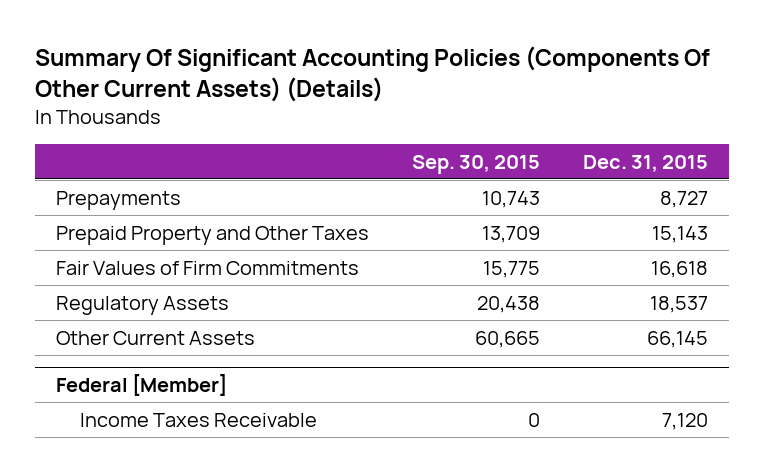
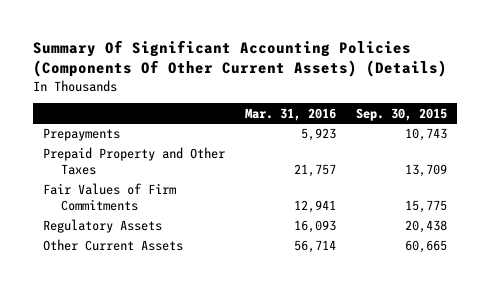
[583,154,709,172] Dec. 31, 2015 -> none
none -> [245,107,337,121] Mar. 31, 2016
[56,374,228,397] Federal [Member] -> none
[80,412,318,427] Income Taxes Receivable -> none

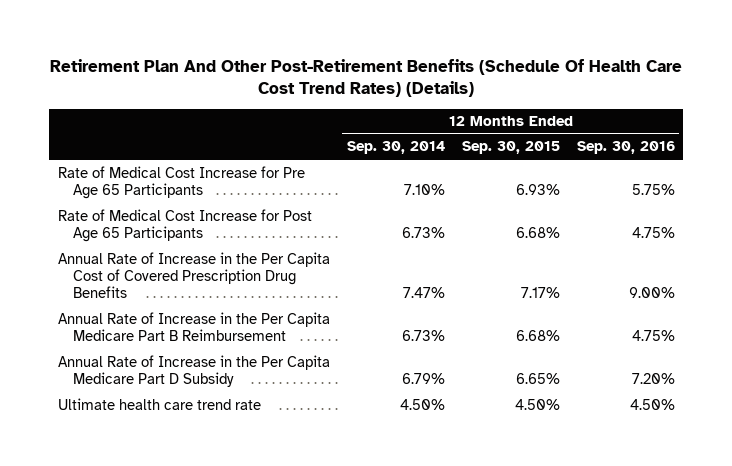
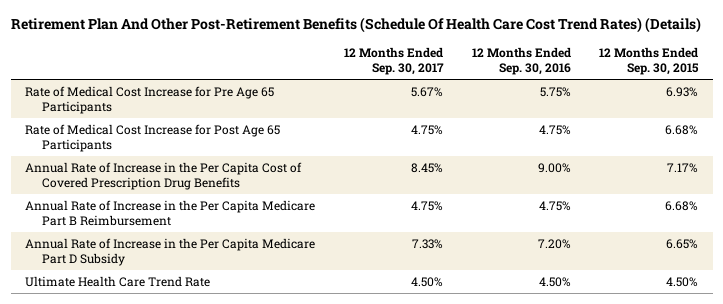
[346,141,445,155] Sep. 30, 2014 -> none
none -> [343,47,444,75] 12 Months Ended Sep. 30, 2017
[57,397,261,410] Ultimate health care trend rate -> [25,275,211,287] Ultimate Health Care Trend Rate

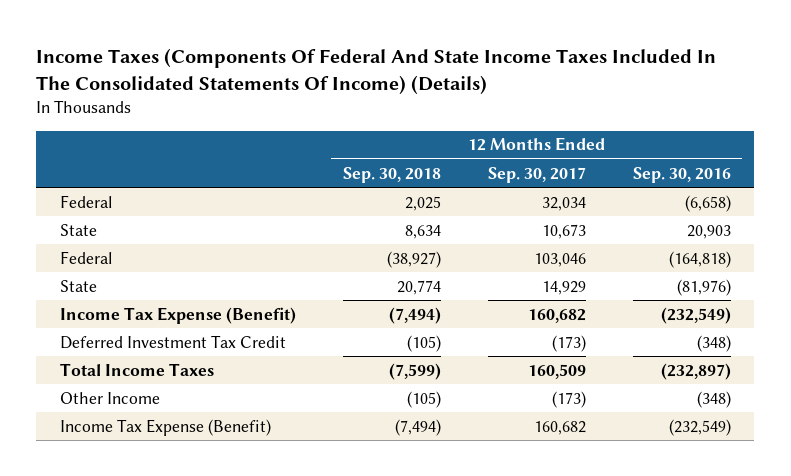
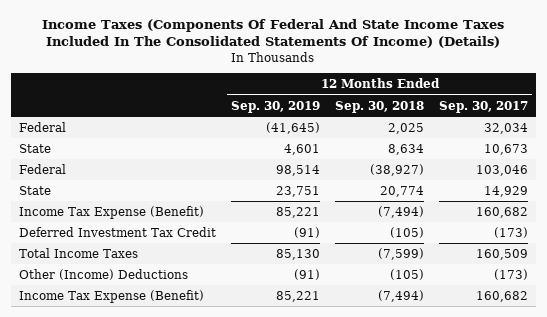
[632,166,731,183] Sep. 30, 2016 -> none
none -> [230,100,320,113] Sep. 30, 2019
[59,391,160,404] Other Income -> [18,268,188,280] Other (Income) Deductions

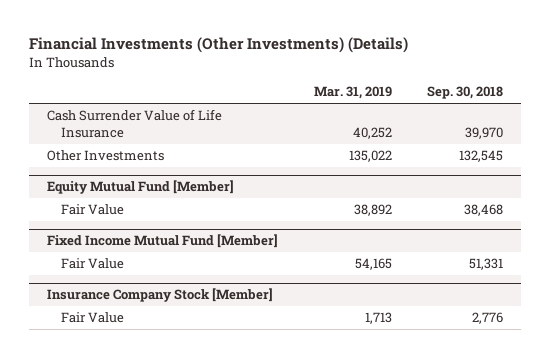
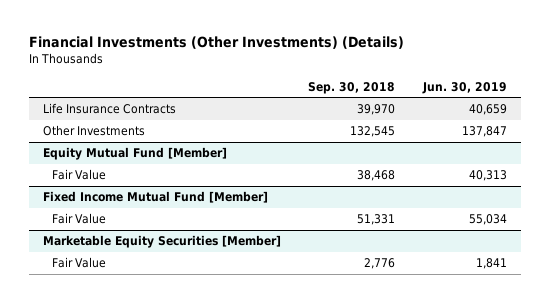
[313,86,392,100] Mar. 31, 2019 -> none
none -> [422,81,508,94] Jun. 30, 2019
[46,109,222,138] Cash Surrender Value of Life Insurance -> [42,103,176,115] Life Insurance Contracts
[46,288,273,303] Insurance Company Stock [Member] -> none
none -> [42,235,281,249] Marketable Equity Securities [Member]

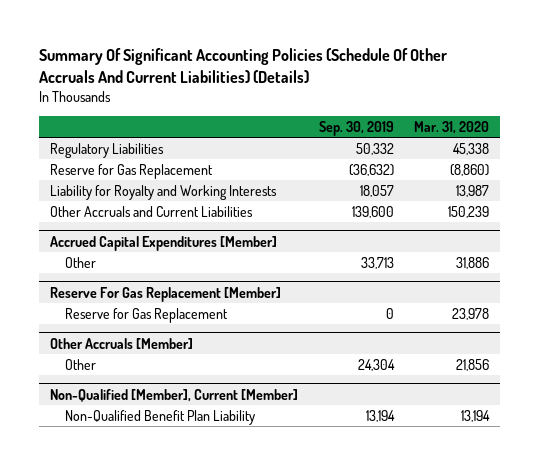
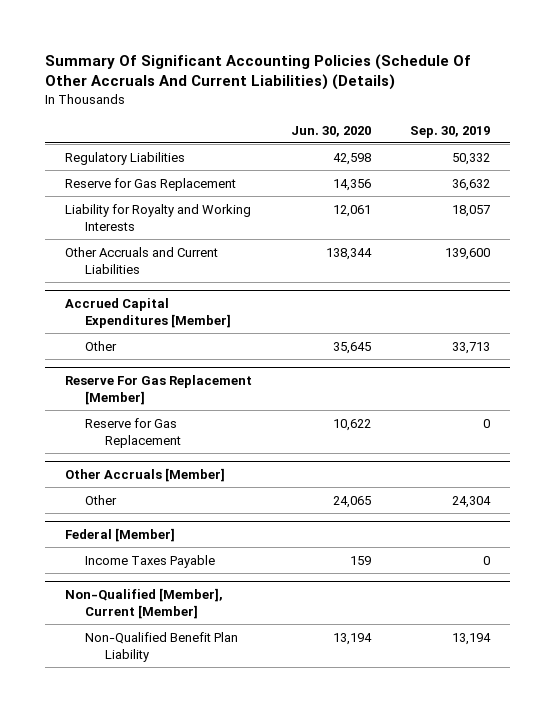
[414,120,490,134] Mar. 31, 2020 -> none
none -> [291,125,372,137] Jun. 30, 2020
[348,163,394,176] (36,632) -> [452,178,491,191] 36,632
none -> [64,528,175,543] Federal [Member]
none -> [84,554,215,568] Income Taxes Payable

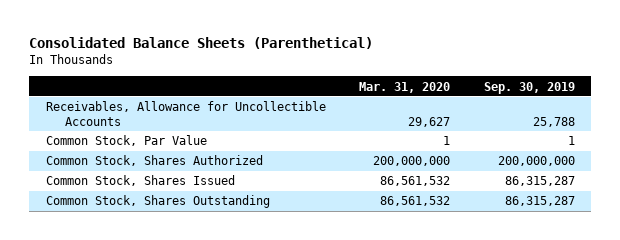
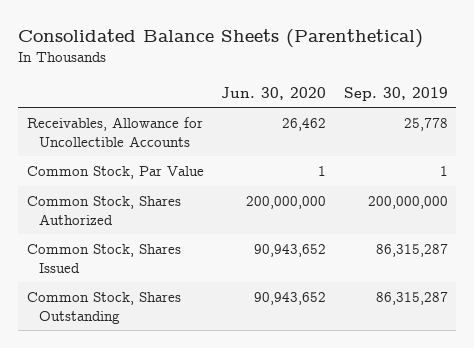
[359,81,451,93] Mar. 31, 2020 -> none
none -> [221,86,327,100] Jun. 30, 2020
[532,116,575,127] 25,788 -> [403,118,448,132] 25,778

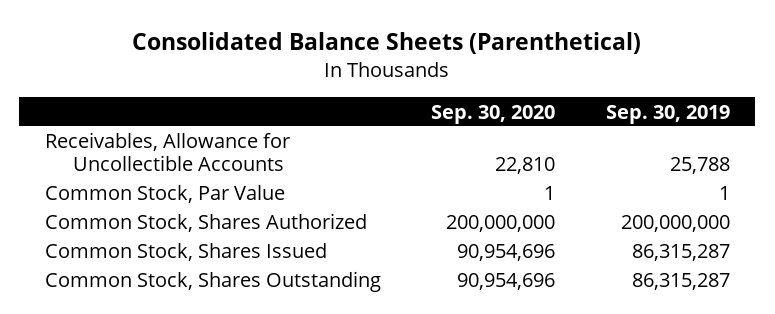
[221,86,327,100] Jun. 30, 2020 -> none
none -> [431,104,556,124] Sep. 30, 2020
[403,118,448,132] 25,778 -> [669,157,730,175] 25,788

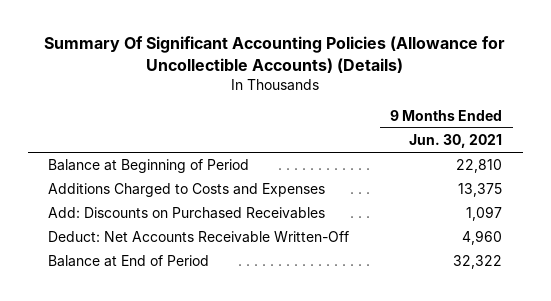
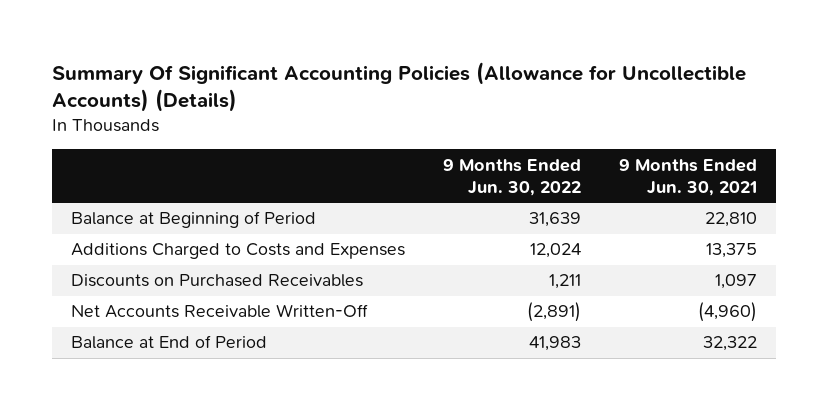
none -> [443,158,582,197] 9 Months Ended Jun. 30, 2022
[48,207,326,220] Add: Discounts on Purchased Receivables -> [71,274,364,288] Discounts on Purchased Receivables
[48,231,350,244] Deduct: Net Accounts Receivable Written-Off -> [71,304,369,319] Net Accounts Receivable Written-Off
[462,230,503,246] 4,960 -> [698,302,758,323] (4,960)

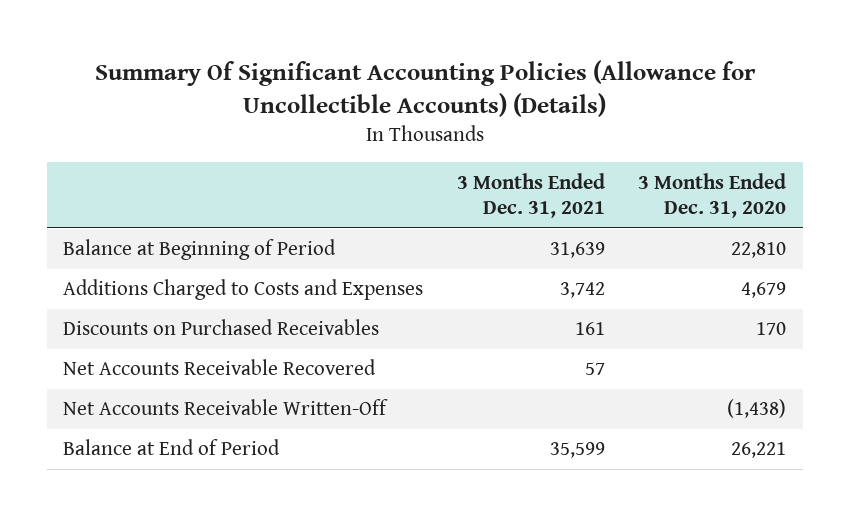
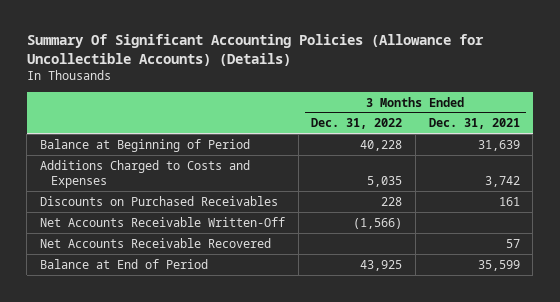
[637,172,786,219] 3 Months Ended Dec. 31, 2020 -> none
none -> [311,118,403,130] Dec. 31, 2022
[63,359,377,376] Net Accounts Receivable Recovered -> [39,237,271,248] Net Accounts Receivable Recovered

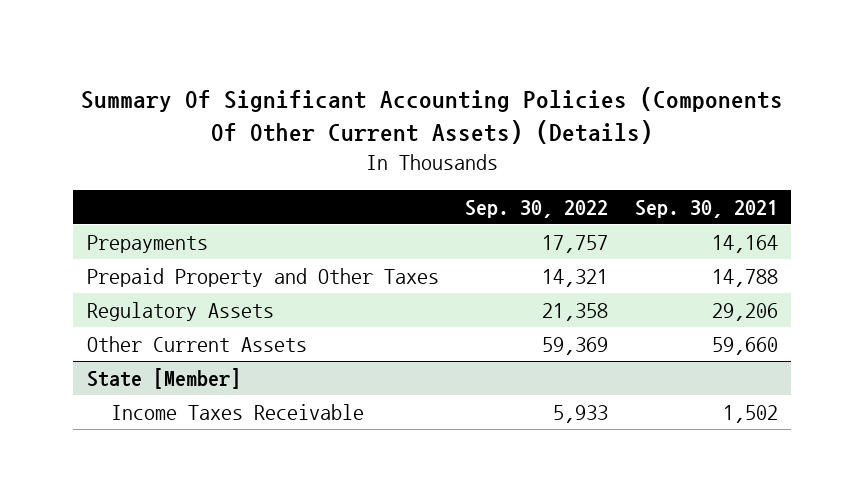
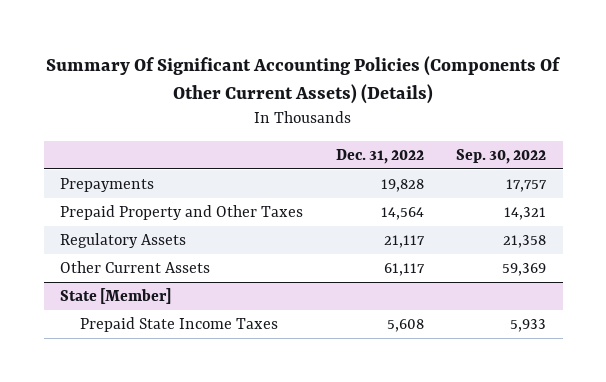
[634,200,778,219] Sep. 30, 2021 -> none
none -> [335,148,424,164] Dec. 31, 2022
[111,403,365,420] Income Taxes Receivable -> [79,317,278,333] Prepaid State Income Taxes

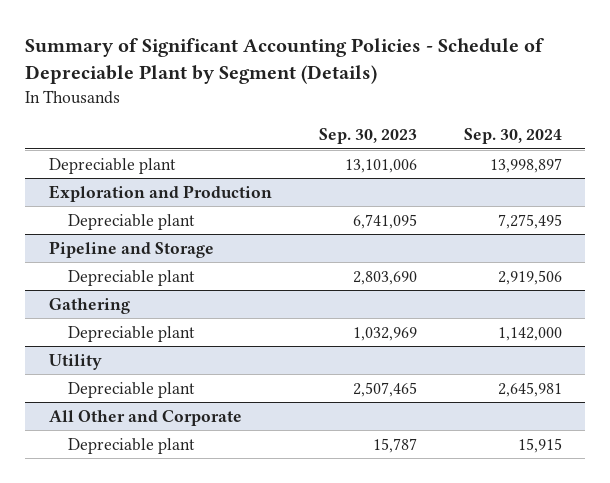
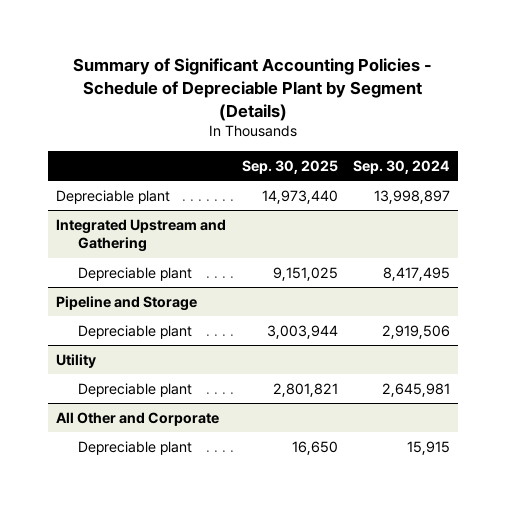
[318,128,417,145] Sep. 30, 2023 -> none
none -> [241,159,338,174] Sep. 30, 2025
[48,184,272,202] Exploration and Production -> none
none -> [55,218,226,253] Integrated Upstream and Gathering
[497,213,562,229] 7,275,495 -> [383,266,451,281] 8,417,495
[48,297,130,314] Gathering -> none
[67,325,195,342] Depreciable plant -> none

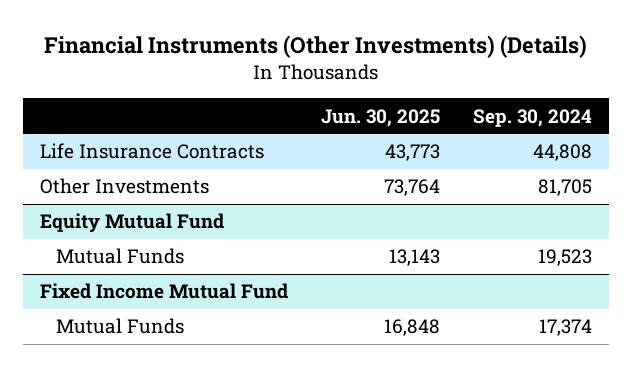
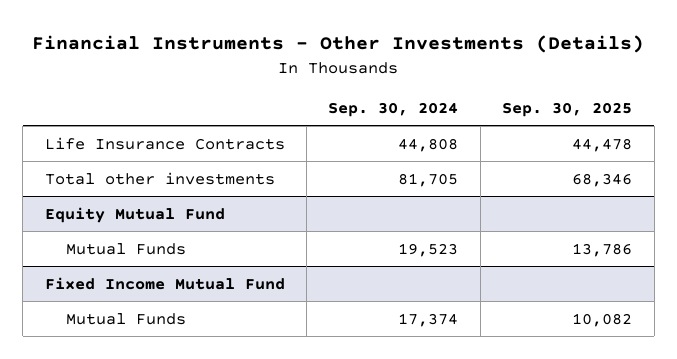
[44,35,588,59] Financial Instruments (Other Investments) (Details) -> [32,35,645,54] Financial Instruments - Other Investments (Details)
[321,108,441,127] Jun. 30, 2025 -> none
none -> [502,101,633,117] Sep. 30, 2025
[40,178,210,195] Other Investments -> [44,171,275,185] Total other investments

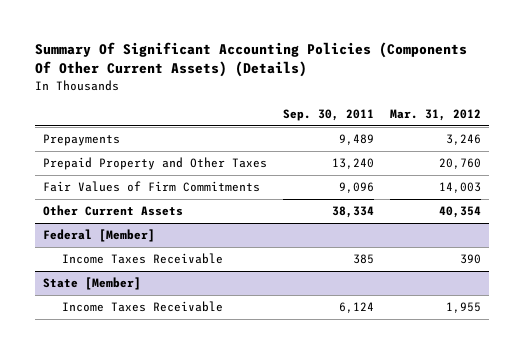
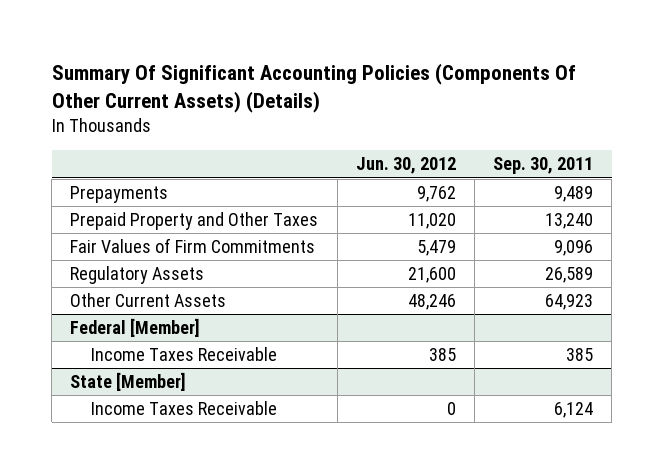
[389,108,481,121] Mar. 31, 2012 -> none
none -> [355,157,456,175] Jun. 30, 2012
none -> [70,266,205,285] Regulatory Assets
[332,206,375,219] 38,334 -> [545,294,594,311] 64,923

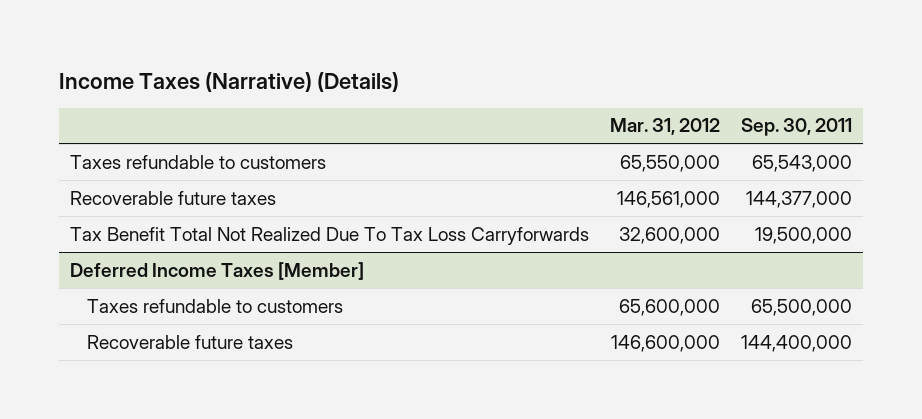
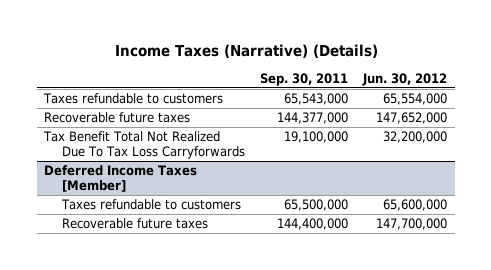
[609,118,720,136] Mar. 31, 2012 -> none
none -> [362,73,448,87] Jun. 30, 2012
[755,226,853,244] 19,500,000 -> [284,130,349,143] 19,100,000

